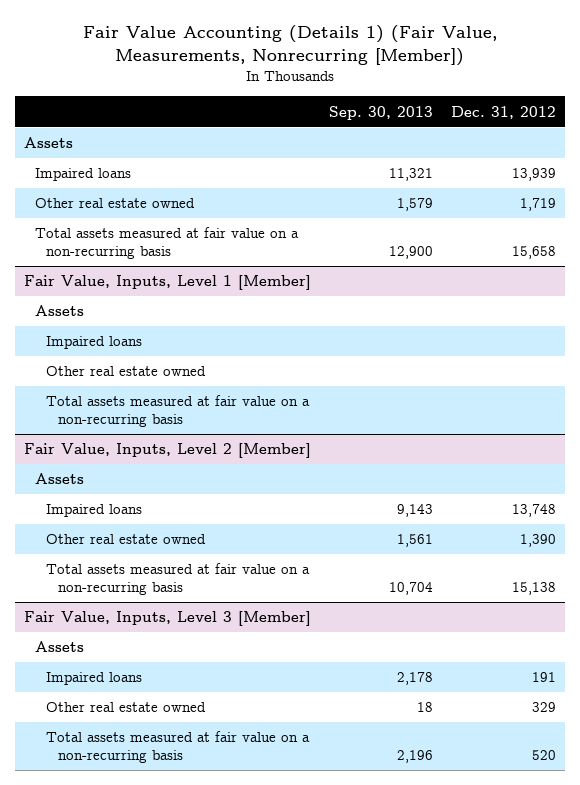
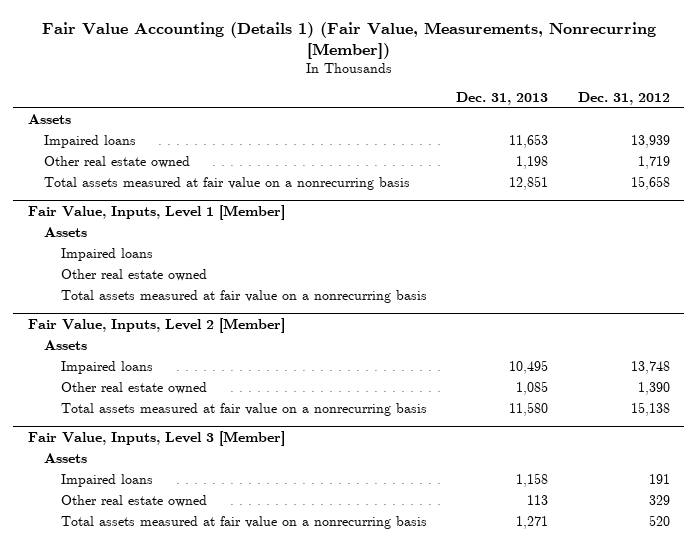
[328,105,433,120] Sep. 30, 2013 -> none
none -> [456,91,549,105] Dec. 31, 2013
[35,227,300,260] Total assets measured at fair value on a non-recurring basis -> [44,177,411,191] Total assets measured at fair value on a nonrecurring basis
[46,395,311,428] Total assets measured at fair value on a non-recurring basis -> [60,290,427,304] Total assets measured at fair value on a nonrecurring basis
[46,563,311,596] Total assets measured at fair value on a non-recurring basis -> [60,403,427,417] Total assets measured at fair value on a nonrecurring basis
[46,731,311,764] Total assets measured at fair value on a non-recurring basis -> [60,516,427,530] Total assets measured at fair value on a nonrecurring basis

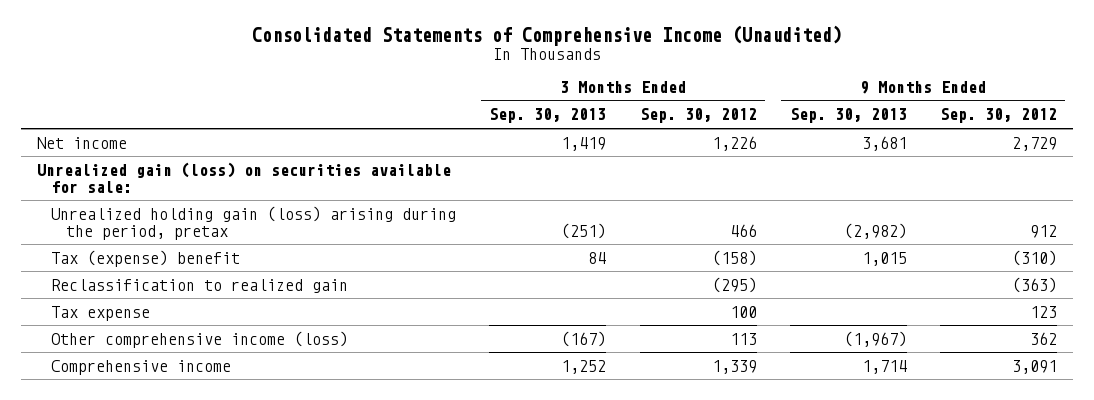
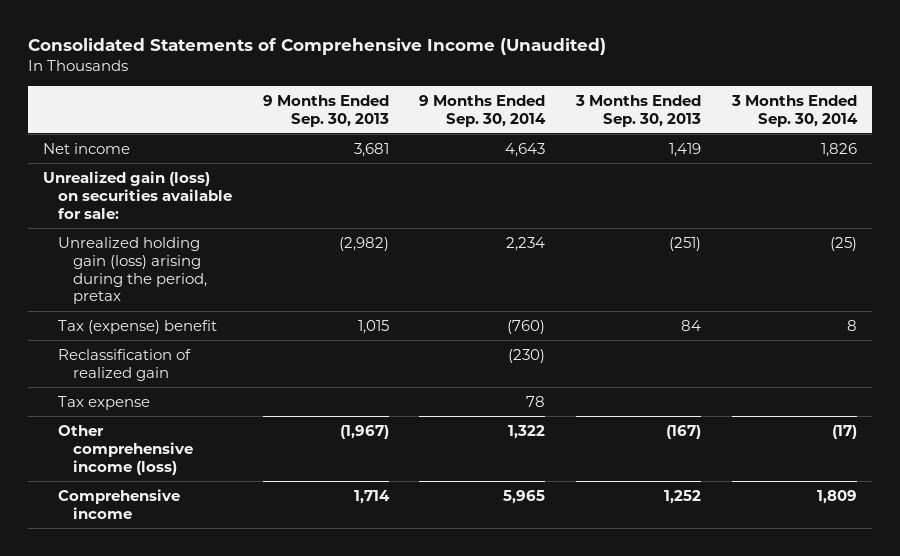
[639,108,757,124] Sep. 30, 2012 -> none
[939,108,1057,124] Sep. 30, 2012 -> none
none -> [419,94,547,127] 9 Months Ended Sep. 30, 2014
none -> [730,94,858,127] 3 Months Ended Sep. 30, 2014
[51,278,349,293] Reclassification to realized gain -> [57,348,191,381] Reclassification of realized gain

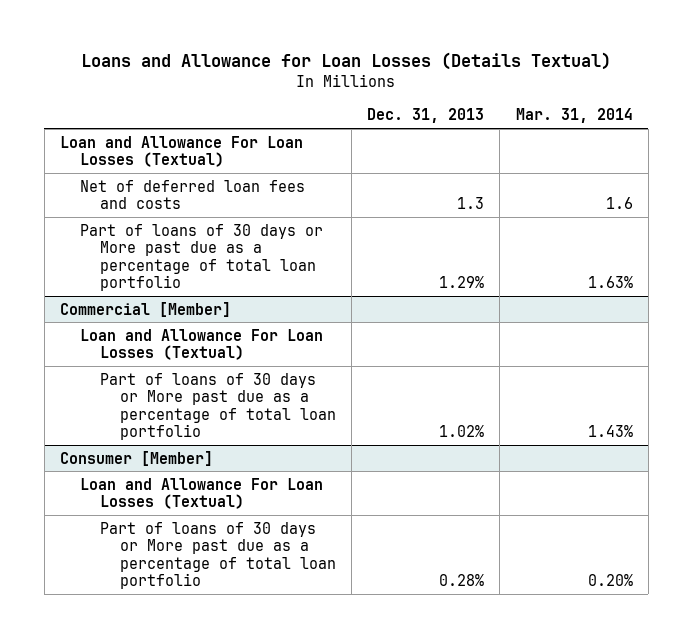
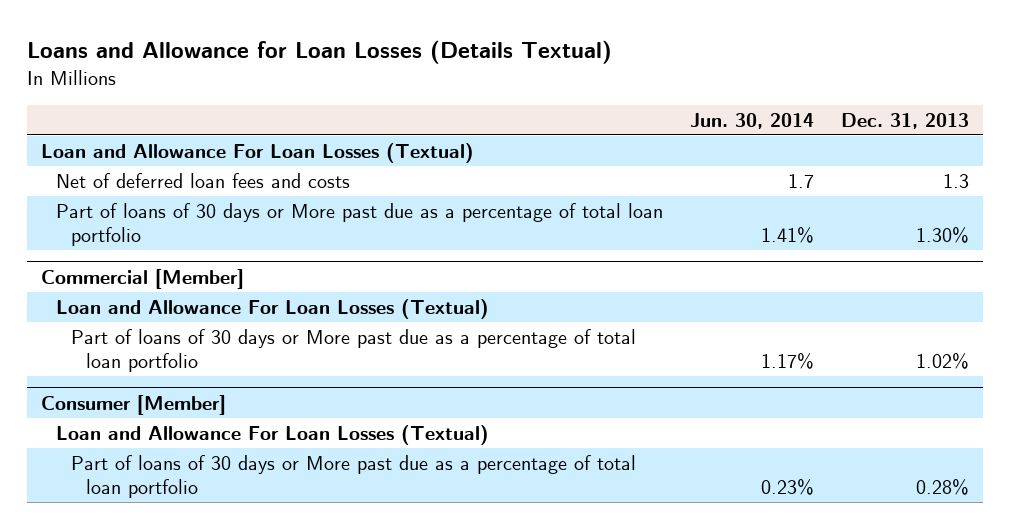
[515,108,633,124] Mar. 31, 2014 -> none
none -> [690,112,815,129] Jun. 30, 2014
[439,276,485,289] 1.29% -> [916,226,970,243] 1.30%

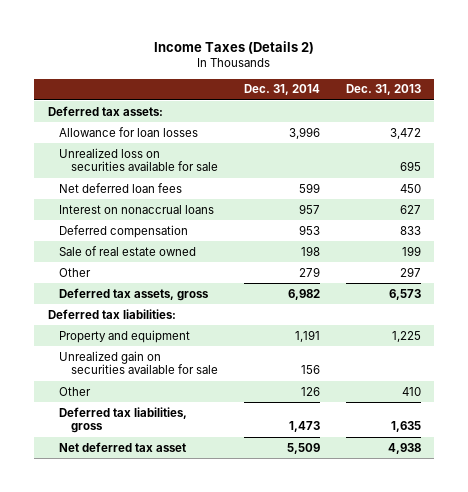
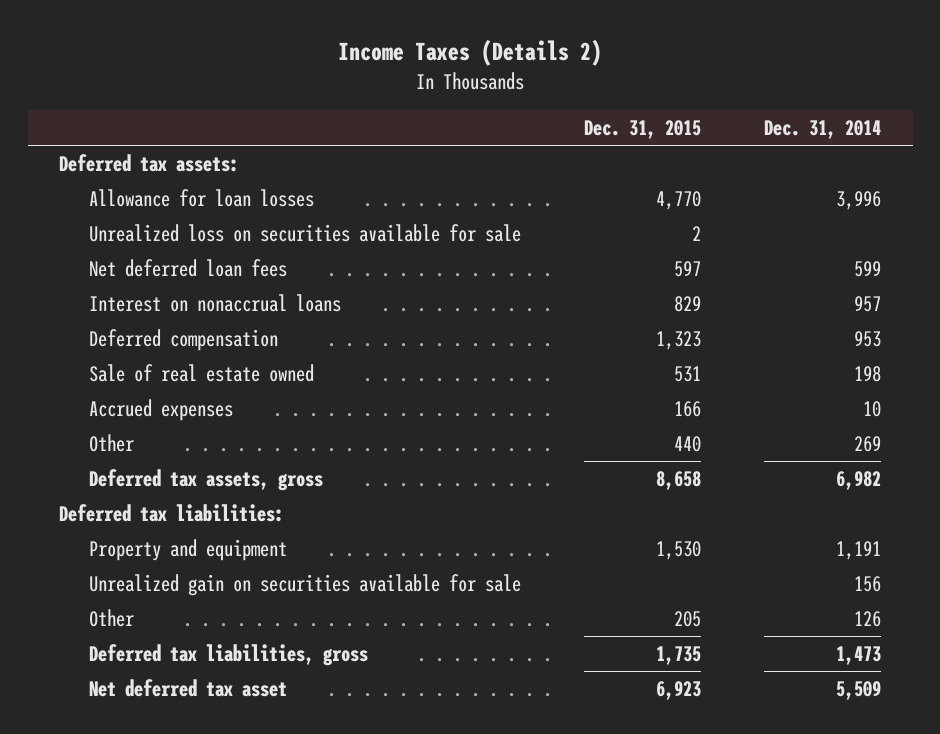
[345,84,421,96] Dec. 31, 2013 -> none
none -> [584,119,702,139] Dec. 31, 2015
none -> [88,399,233,422] Accrued expenses
[298,266,320,277] 279 -> [854,436,882,453] 269

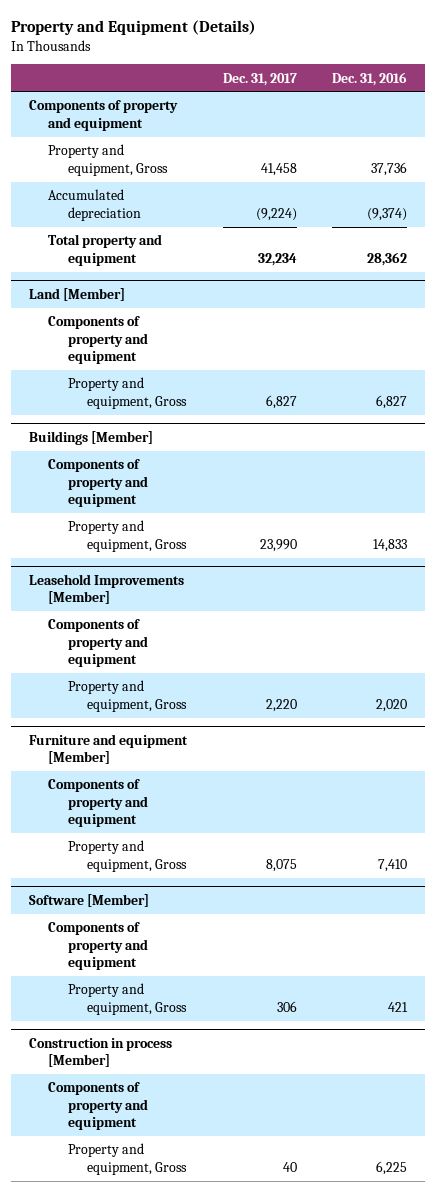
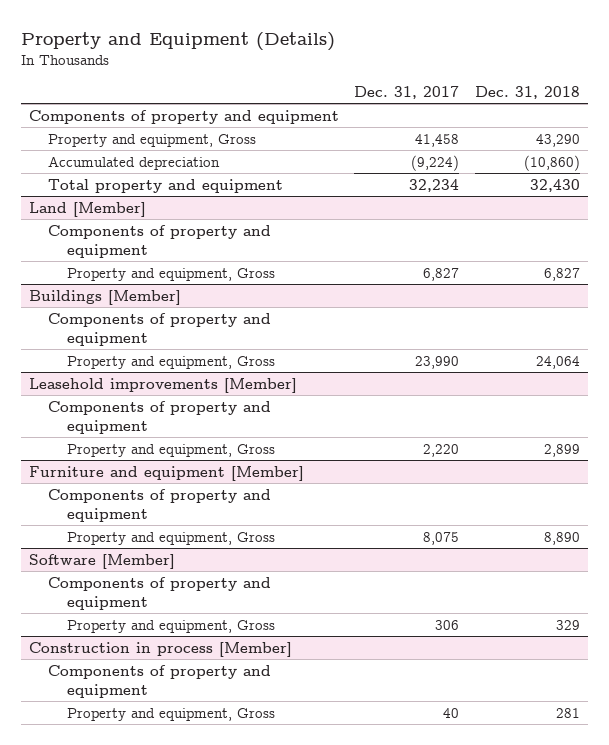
[332,71,408,86] Dec. 31, 2016 -> none
none -> [474,85,580,99] Dec. 31, 2018
[29,573,185,605] Leasehold Improvements [Member] -> [28,377,297,393] Leasehold improvements [Member]

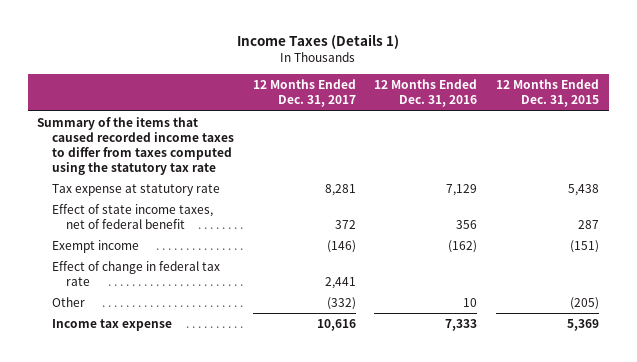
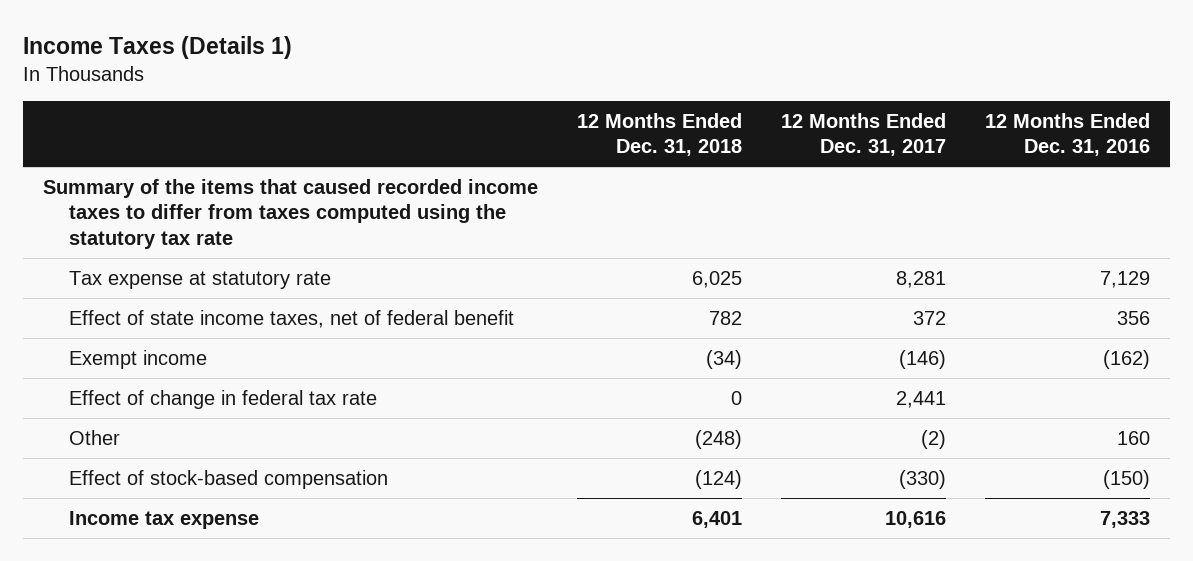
[496,79,600,108] 12 Months Ended Dec. 31, 2015 -> none
none -> [576,112,742,157] 12 Months Ended Dec. 31, 2018
[326,297,356,311] (332) -> [921,429,947,449] (2)
[463,298,478,308] 10 -> [1117,430,1151,445] 160
none -> [68,469,388,489] Effect of stock-based compensation

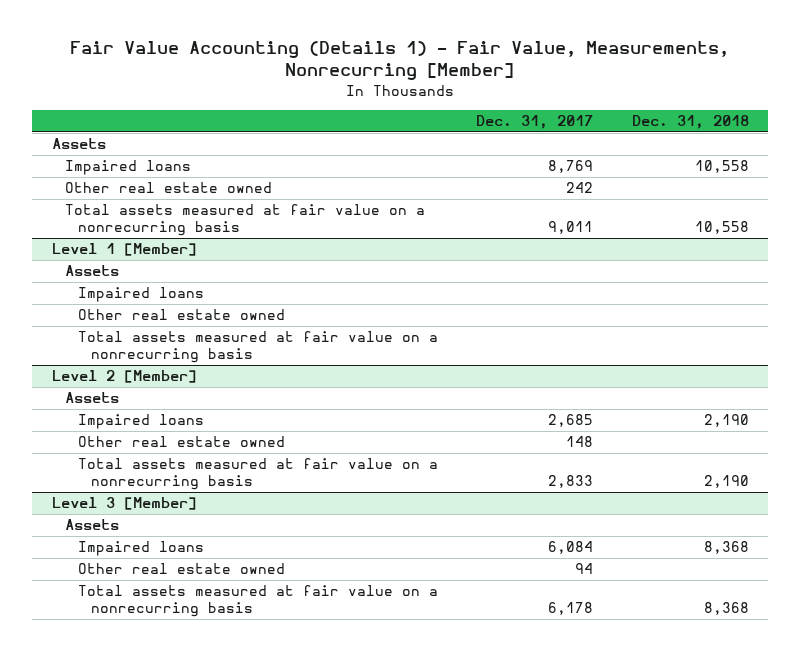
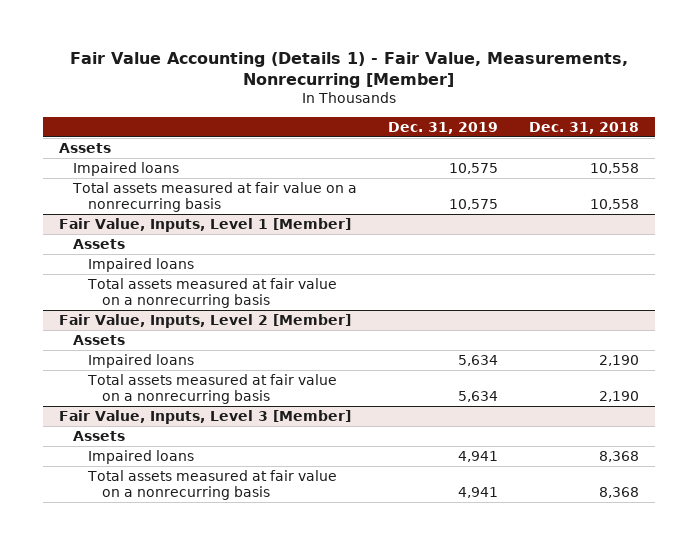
[476,115,594,130] Dec. 31, 2017 -> none
none -> [388,121,499,134] Dec. 31, 2019
[64,182,272,194] Other real estate owned -> none
[51,243,197,257] Level 1 [Member] -> [58,217,351,232] Fair Value, Inputs, Level 1 [Member]
[77,309,285,321] Other real estate owned -> none
[51,370,197,384] Level 2 [Member] -> [58,313,351,328] Fair Value, Inputs, Level 2 [Member]
[77,436,285,448] Other real estate owned -> none
[51,497,197,511] Level 3 [Member] -> [58,409,351,424] Fair Value, Inputs, Level 3 [Member]
[77,563,285,575] Other real estate owned -> none

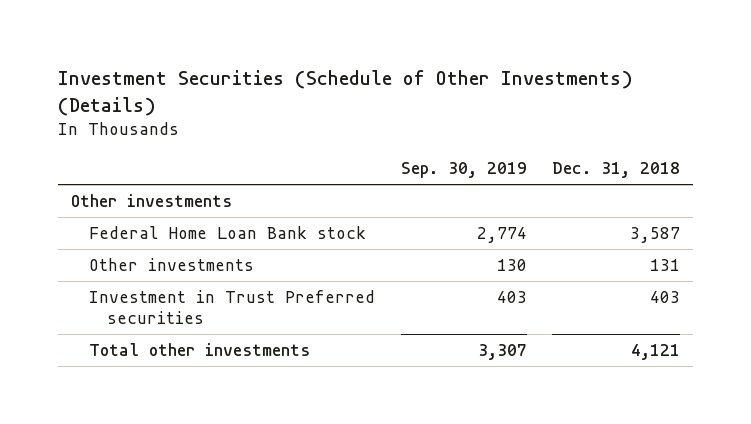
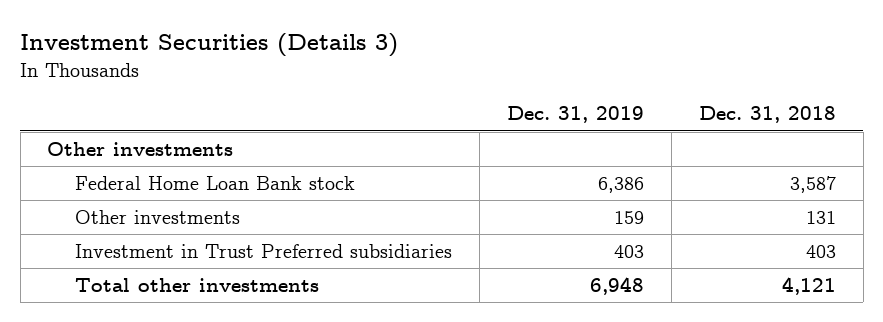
[57,69,633,116] Investment Securities (Schedule of Other Investments) (Details) -> [20,33,399,58] Investment Securities (Details 3)
[400,162,527,179] Sep. 30, 2019 -> none
none -> [507,106,645,124] Dec. 31, 2019
[88,289,375,325] Investment in Trust Preferred securities -> [75,243,453,258] Investment in Trust Preferred subsidiaries

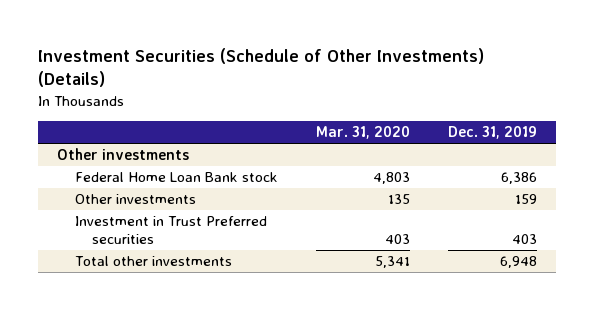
[20,33,399,58] Investment Securities (Details 3) -> [38,47,485,88] Investment Securities (Schedule of Other Investments) (Details)
[698,106,836,124] Dec. 31, 2018 -> none
none -> [315,126,410,140] Mar. 31, 2020
[75,243,453,258] Investment in Trust Preferred subsidiaries -> [74,216,267,245] Investment in Trust Preferred securities

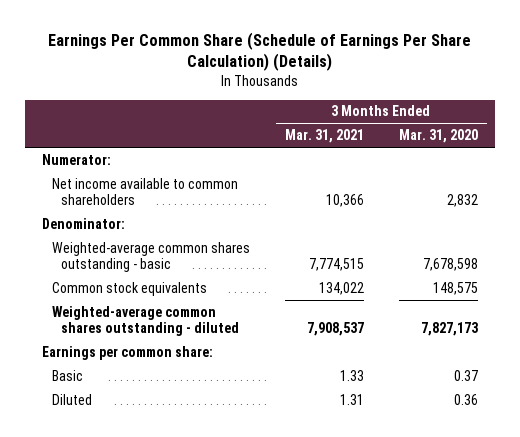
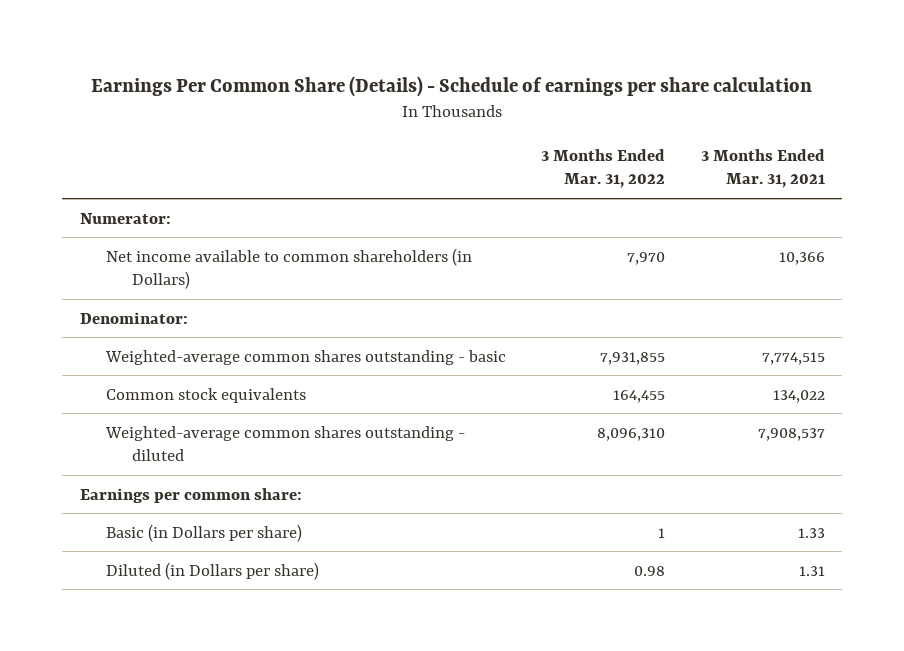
[47,31,471,72] Earnings Per Common Share (Schedule of Earnings Per Share Calculation) (Details) -> [91,75,813,97] Earnings Per Common Share (Details) - Schedule of earnings per share calculation
[398,129,478,144] Mar. 31, 2020 -> none
none -> [541,148,666,189] 3 Months Ended Mar. 31, 2022
[51,177,238,205] Net income available to common shareholders -> [105,247,472,290] Net income available to common shareholders (in Dollars)
[51,369,83,381] Basic -> [105,523,302,542] Basic (in Dollars per share)
[51,393,92,405] Diluted -> [105,561,319,580] Diluted (in Dollars per share)

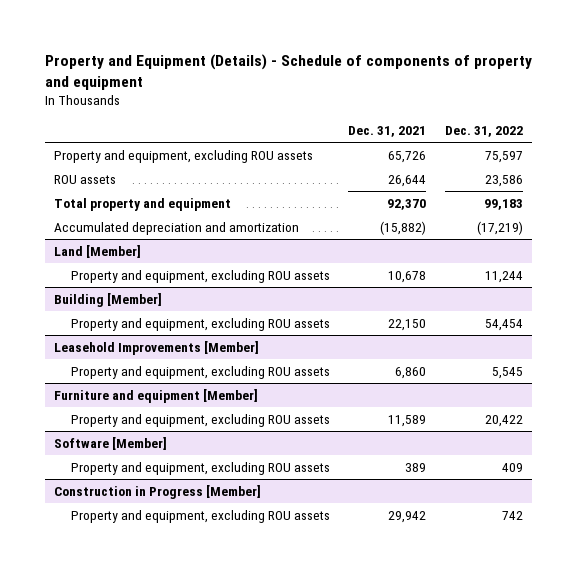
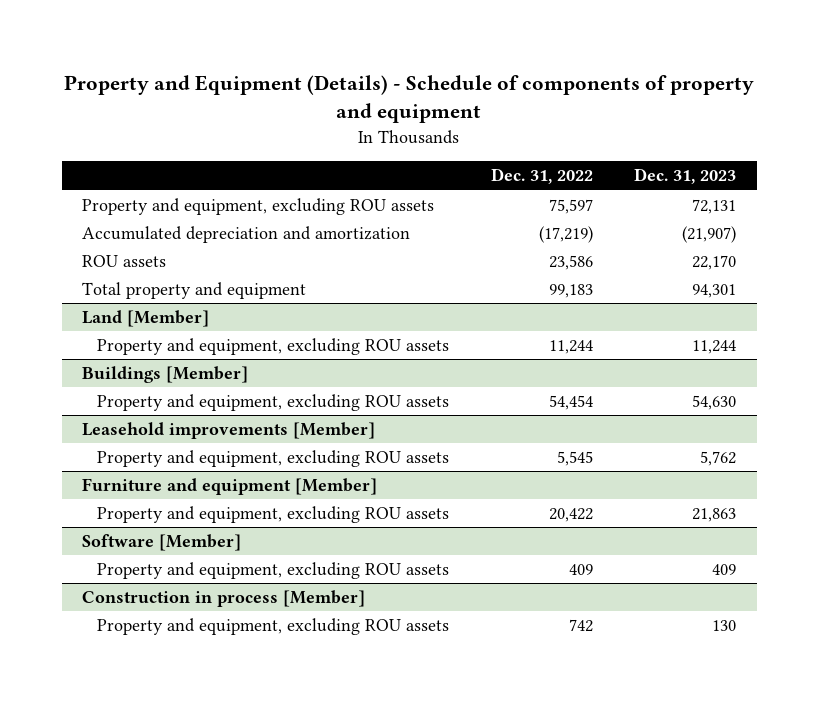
[348,126,427,138] Dec. 31, 2021 -> none
none -> [634,168,737,185] Dec. 31, 2023
[53,221,299,235] Accumulated depreciation and amortization -> [82,226,411,244] Accumulated depreciation and amortization
[53,292,162,307] Building [Member] -> [82,366,249,384] Buildings [Member]
[53,340,259,355] Leasehold Improvements [Member] -> [82,422,376,440] Leasehold improvements [Member]
[53,484,261,499] Construction in Progress [Member] -> [82,590,366,608] Construction in process [Member]

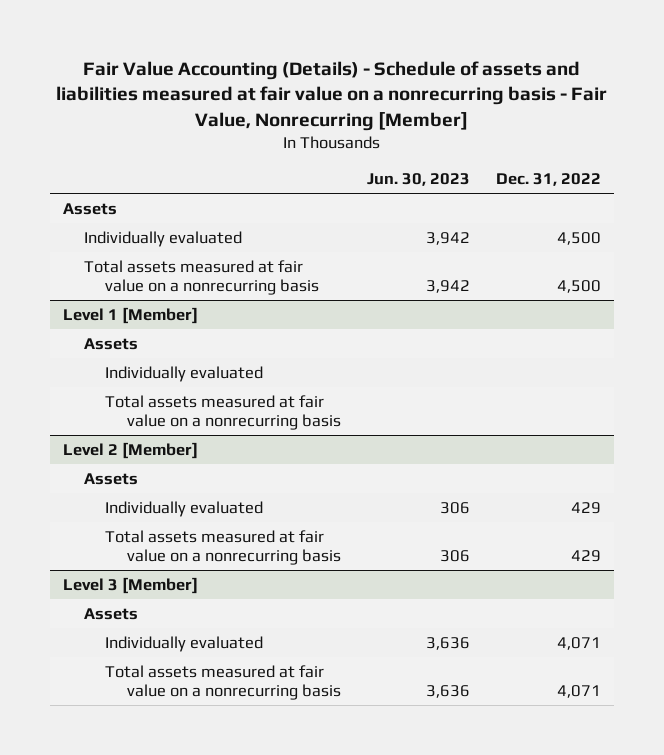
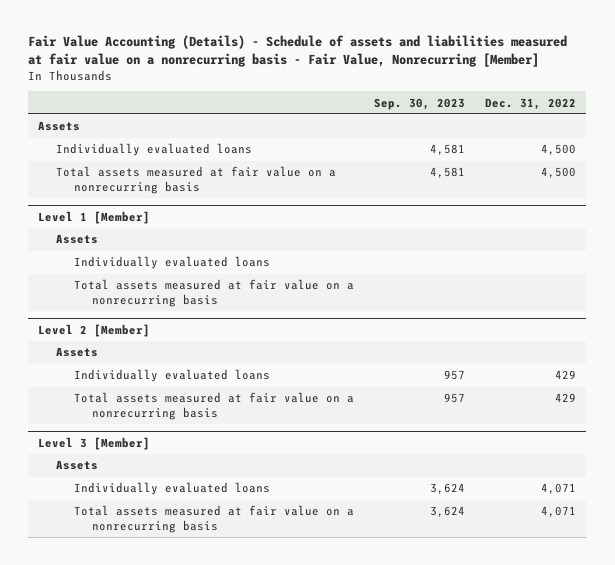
[366,172,470,186] Jun. 30, 2023 -> none
none -> [374,97,466,110] Sep. 30, 2023
[84,230,243,247] Individually evaluated -> [56,143,253,157] Individually evaluated loans
[105,365,264,382] Individually evaluated -> [74,256,271,270] Individually evaluated loans
[105,500,264,517] Individually evaluated -> [74,369,271,383] Individually evaluated loans
[105,635,264,652] Individually evaluated -> [74,482,271,496] Individually evaluated loans

